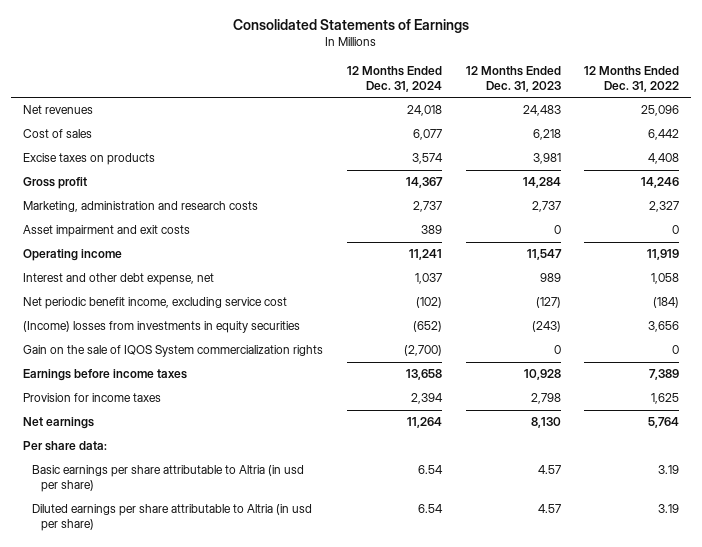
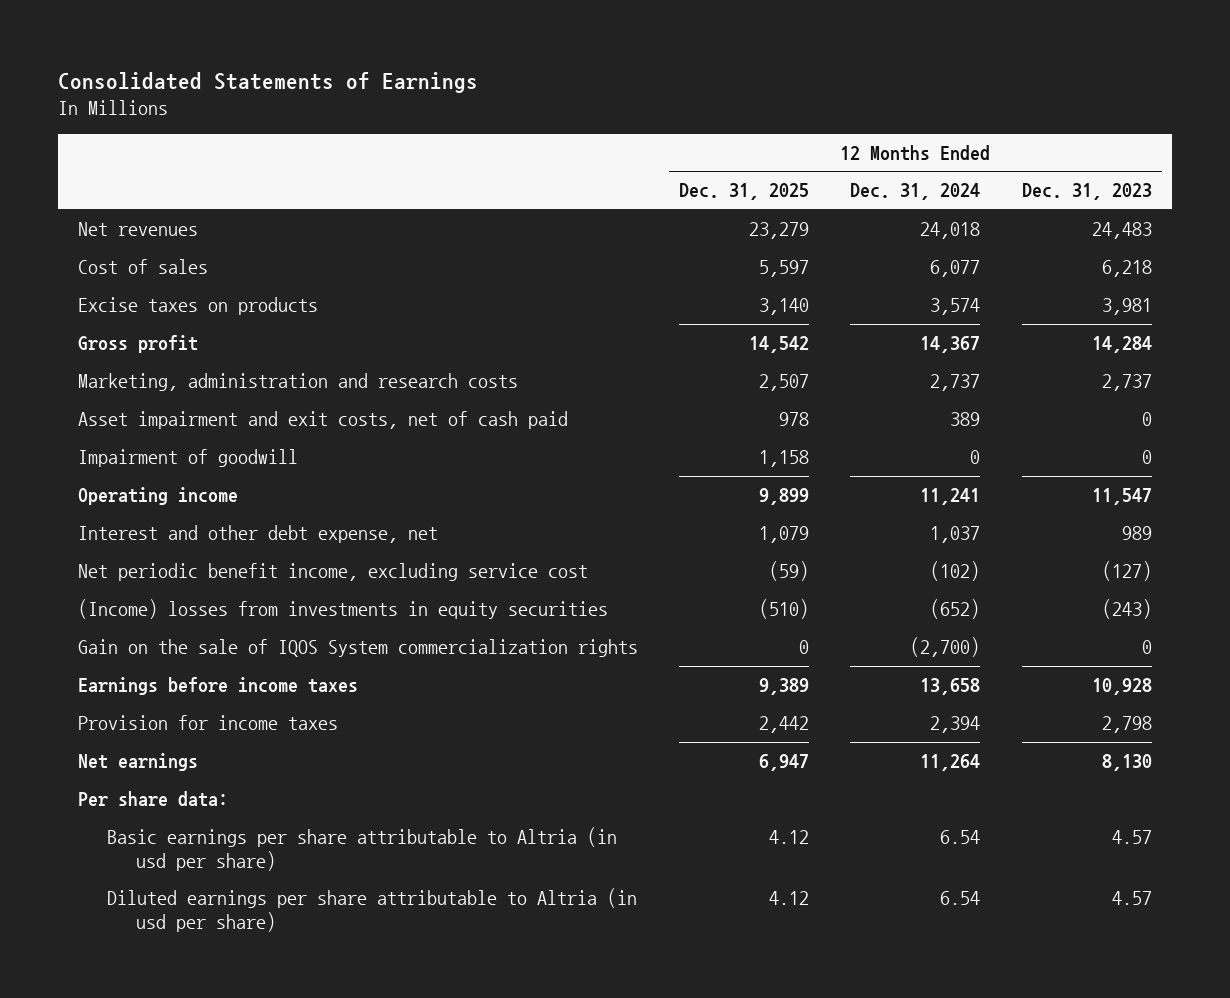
[584,65,680,92] 12 Months Ended Dec. 31, 2022 -> none
none -> [679,183,810,201] Dec. 31, 2025
[22,225,190,238] Asset impairment and exit costs -> [78,410,569,429] Asset impairment and exit costs, net of cash paid
none -> [78,448,299,467] Impairment of goodwill

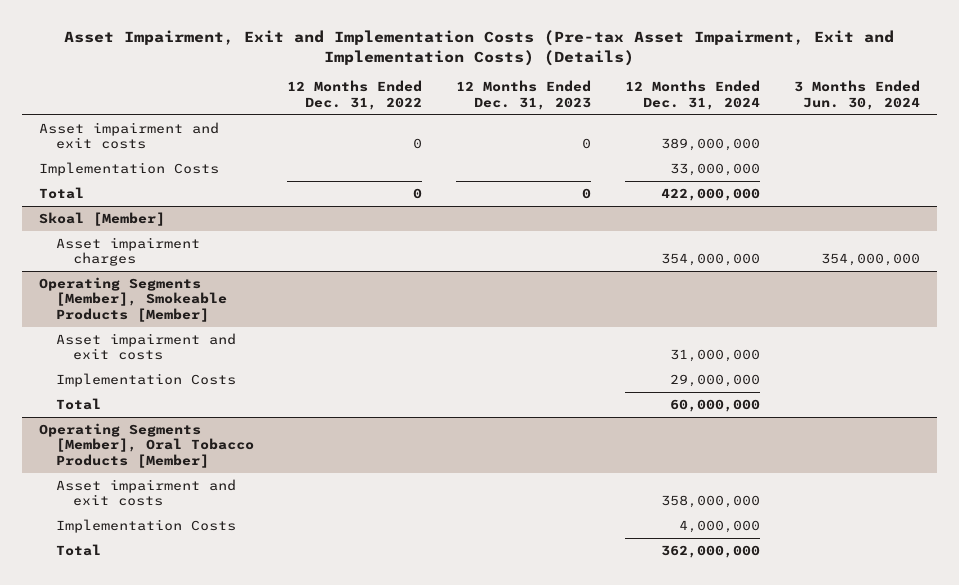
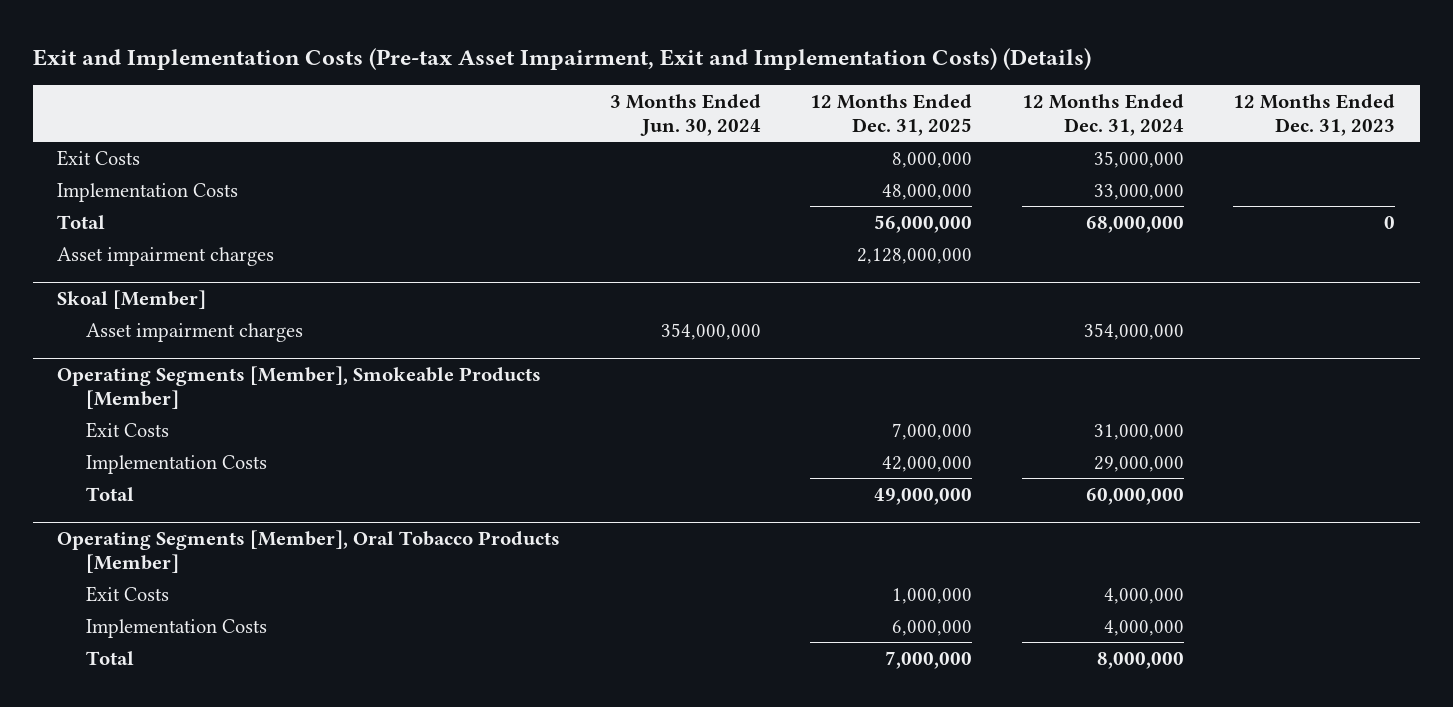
[64,29,895,66] Asset Impairment, Exit and Implementation Costs (Pre-tax Asset Impairment, Exit and Implementation Costs) (Details) -> [32,47,1091,70] Exit and Implementation Costs (Pre-tax Asset Impairment, Exit and Implementation Costs) (Details)
[287,80,423,110] 12 Months Ended Dec. 31, 2022 -> none
none -> [810,93,973,137] 12 Months Ended Dec. 31, 2025
[38,121,219,150] Asset impairment and exit costs -> none
none -> [57,149,141,166] Exit Costs
[661,187,761,201] 422,000,000 -> [1085,215,1184,233] 68,000,000
none -> [57,246,275,266] Asset impairment charges
[55,332,236,361] Asset impairment and exit costs -> none
none -> [85,421,169,438] Exit Costs
[55,478,236,507] Asset impairment and exit costs -> none
none -> [85,585,169,602] Exit Costs
[661,544,761,558] 362,000,000 -> [1096,651,1184,669] 8,000,000

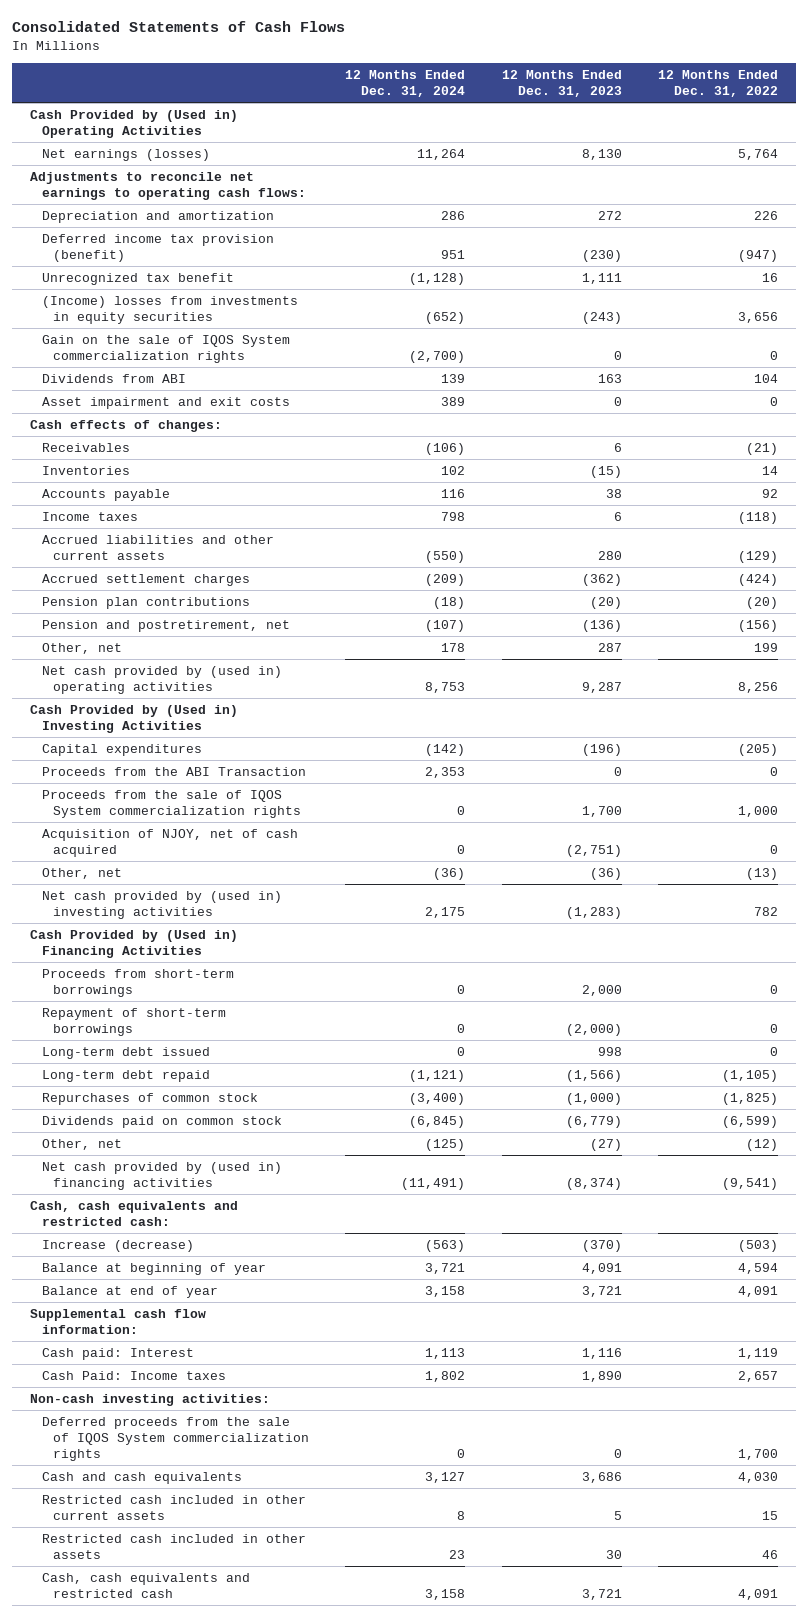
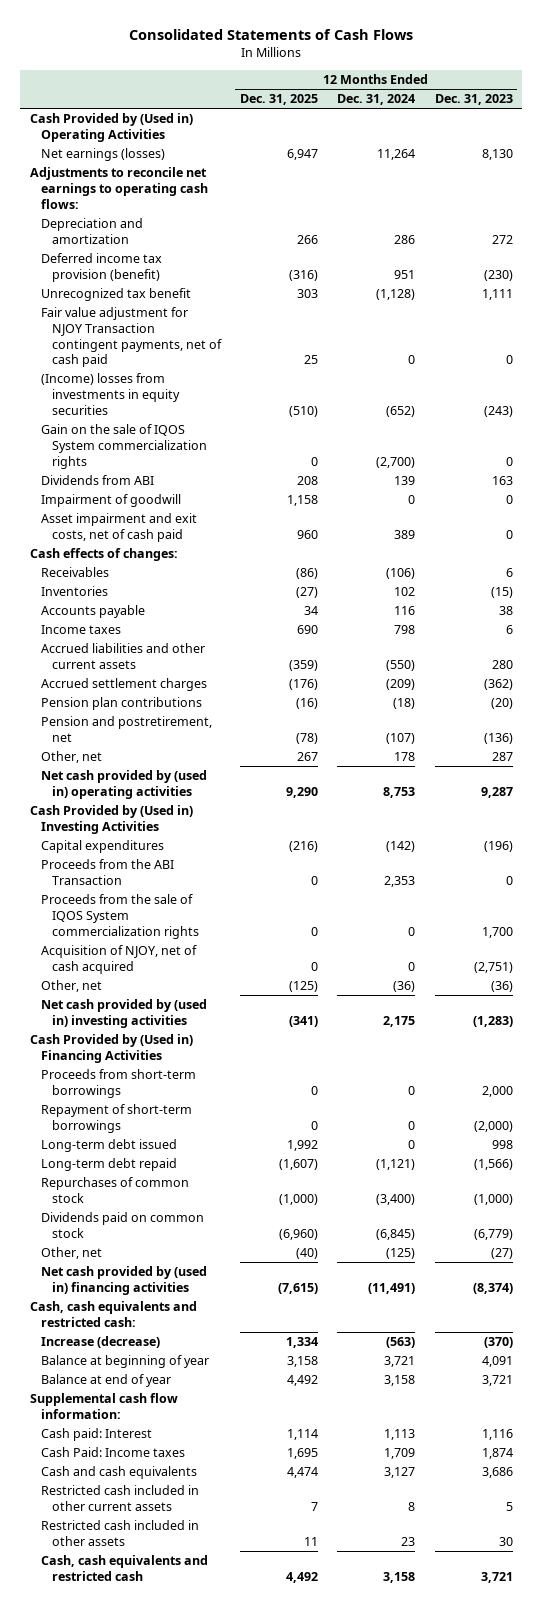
[657,69,778,97] 12 Months Ended Dec. 31, 2022 -> none
none -> [240,94,319,106] Dec. 31, 2025
none -> [41,307,222,368] Fair value adjustment for NJOY Transaction contingent payments, net of cash paid
none -> [41,494,182,508] Impairment of goodwill
[41,396,290,409] Asset impairment and exit costs -> [41,513,198,542] Asset impairment and exit costs, net of cash paid
[30,1393,271,1406] Non-cash investing activities: -> none
[41,1416,310,1461] Deferred proceeds from the sale of IQOS System commercialization rights -> none
[425,1370,466,1382] 1,802 -> [384,1448,416,1460] 1,709
[581,1370,622,1382] 1,890 -> [481,1448,513,1460] 1,874

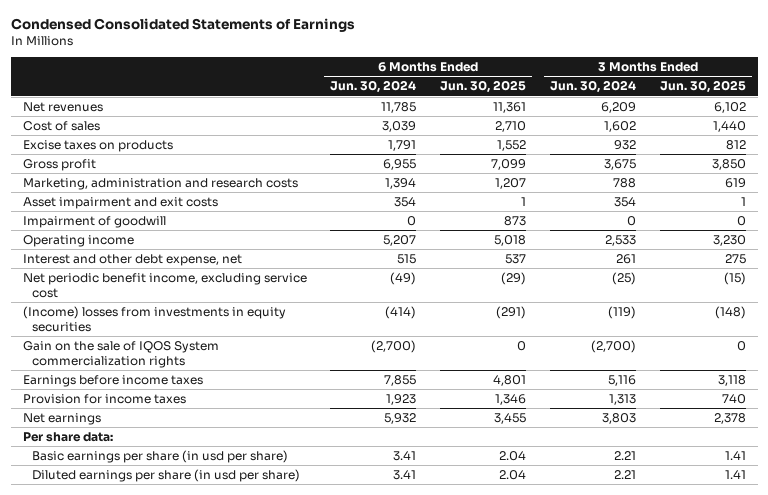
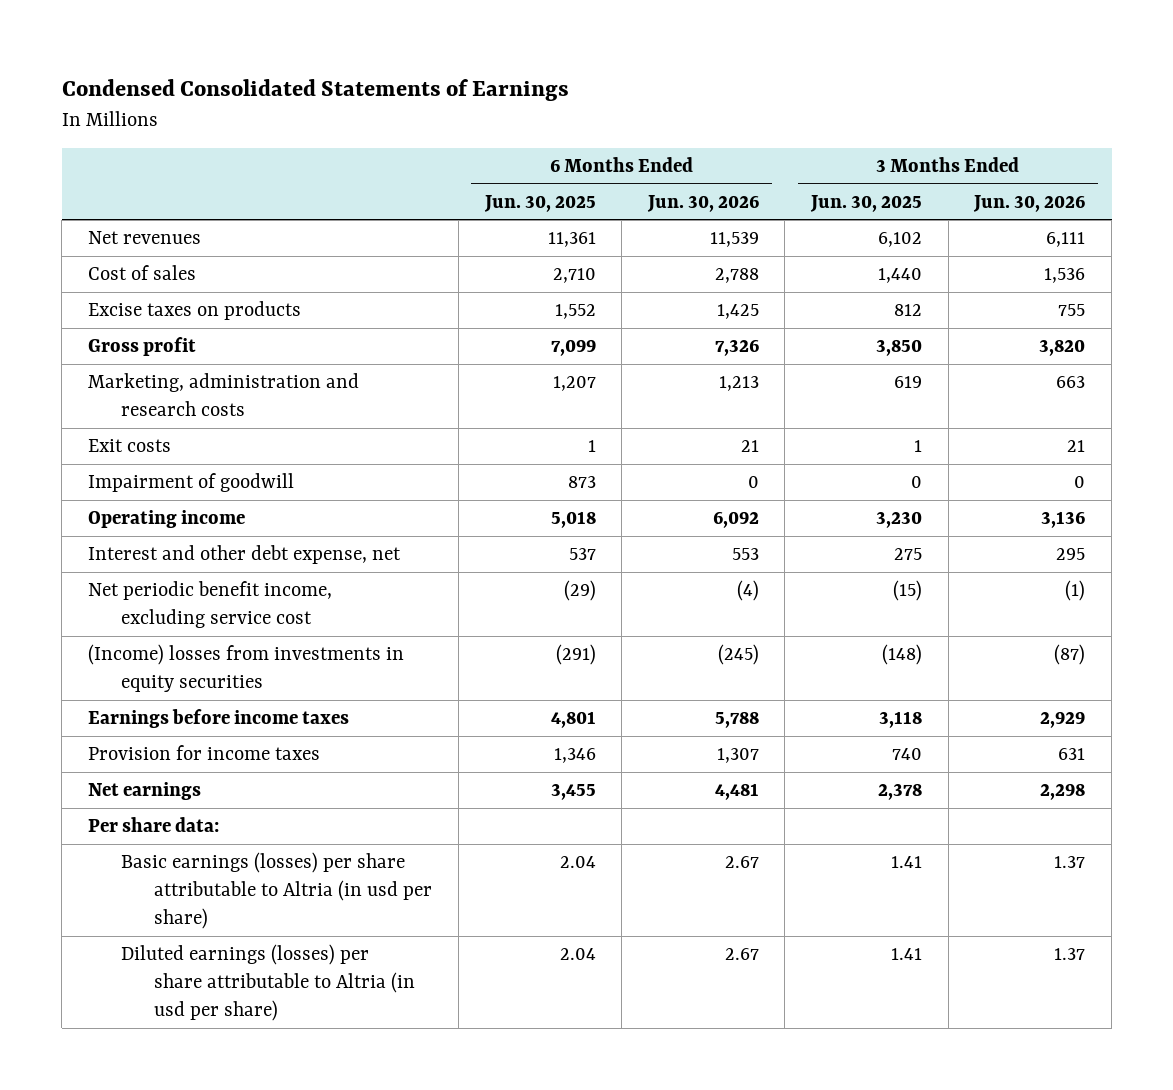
[330,80,417,94] Jun. 30, 2024 -> none
[549,80,636,94] Jun. 30, 2024 -> none
none -> [646,194,759,212] Jun. 30, 2026
none -> [973,194,1086,212] Jun. 30, 2026
[22,197,218,210] Asset impairment and exit costs -> none
none -> [87,439,171,453] Exit costs
[22,341,219,368] Gain on the sale of IQOS System commercialization rights -> none
[31,450,288,464] Basic earnings per share (in usd per share) -> [120,852,433,930] Basic earnings (losses) per share attributable to Altria (in usd per share)
[31,469,300,483] Diluted earnings per share (in usd per share) -> [120,944,416,1022] Diluted earnings (losses) per share attributable to Altria (in usd per share)

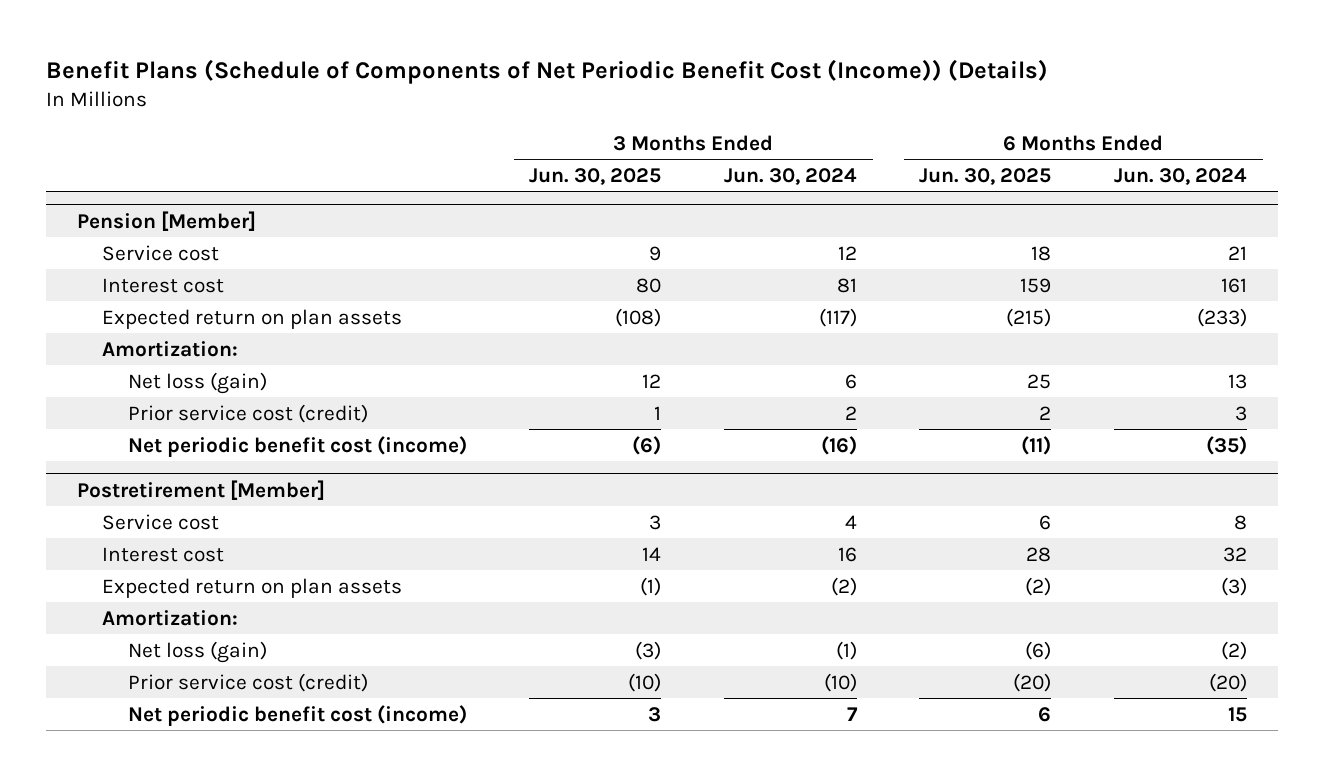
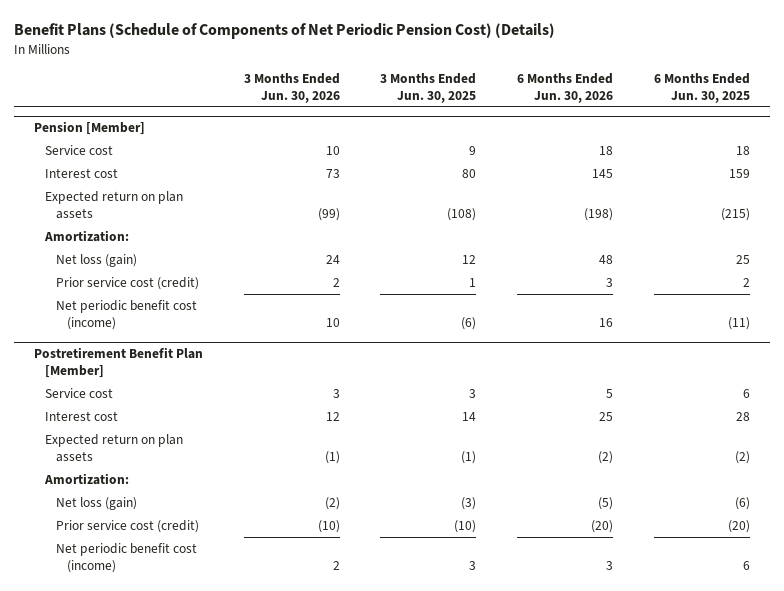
[45,59,1048,85] Benefit Plans (Schedule of Components of Net Periodic Benefit Cost (Income)) (Details) -> [13,22,555,39] Benefit Plans (Schedule of Components of Net Periodic Pension Cost) (Details)
[723,167,857,185] Jun. 30, 2024 -> none
[1114,167,1248,185] Jun. 30, 2024 -> none
none -> [243,73,340,103] 3 Months Ended Jun. 30, 2026
none -> [517,73,614,103] 6 Months Ended Jun. 30, 2026
[76,479,325,500] Postretirement [Member] -> [34,347,204,378] Postretirement Benefit Plan [Member]

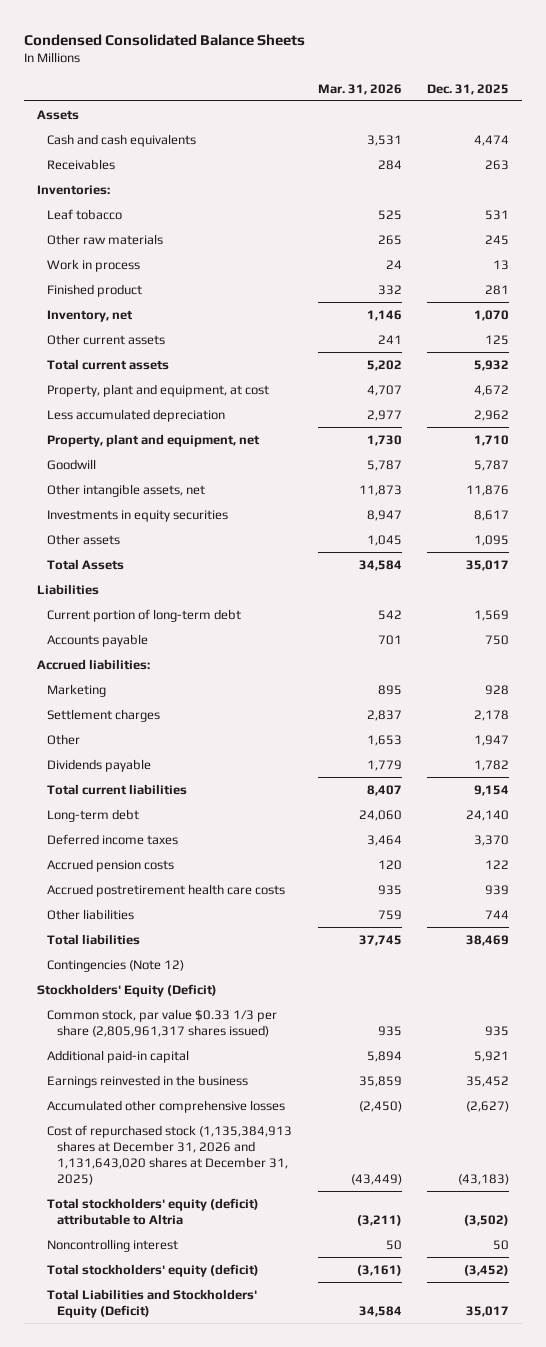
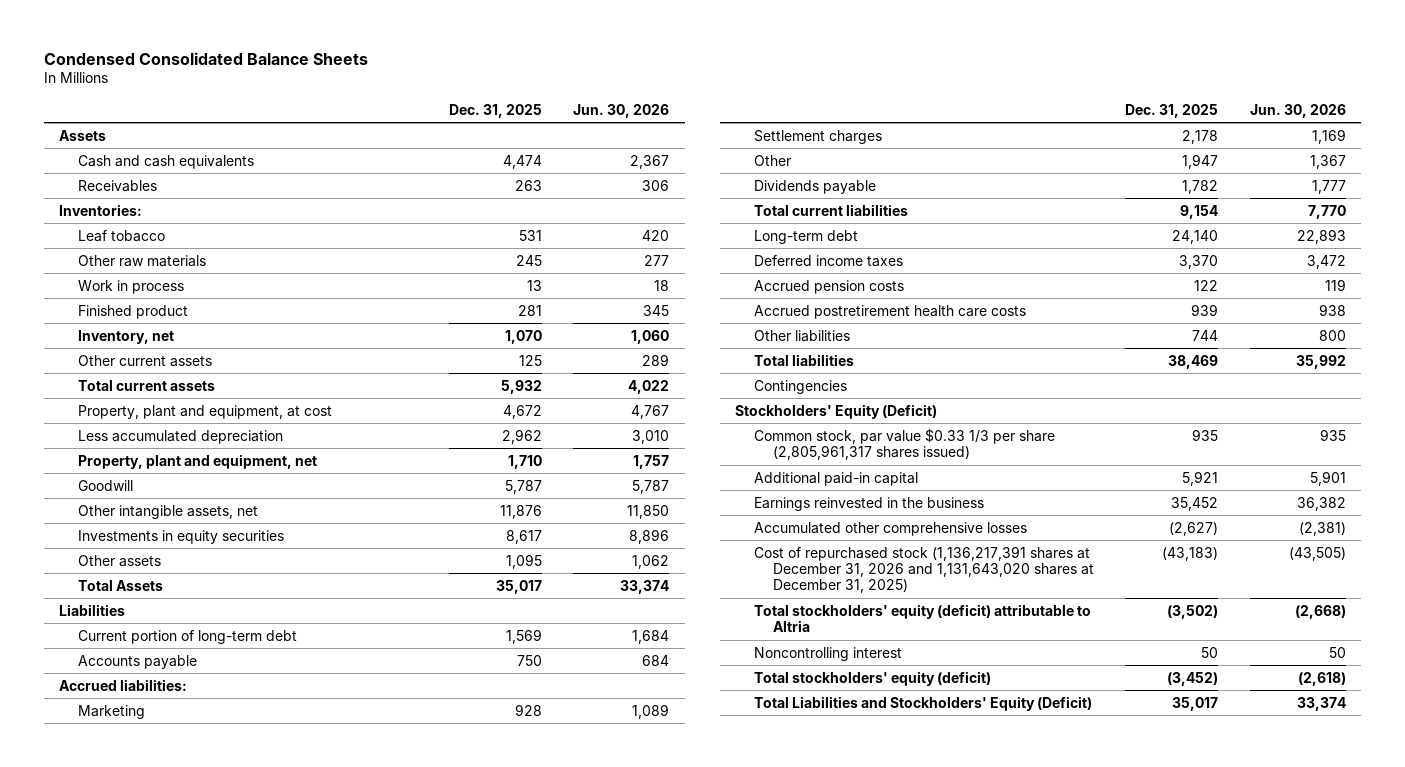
[317,83,402,95] Mar. 31, 2026 -> none
none -> [573,103,670,118] Jun. 30, 2026
[46,959,184,972] Contingencies (Note 12) -> [754,379,848,394] Contingencies
[46,1124,292,1185] Cost of repurchased stock (1,135,384,913 shares at December 31, 2026 and 1,131,643,020 shares at December 31, 2025) -> [754,545,1094,594] Cost of repurchased stock (1,136,217,391 shares at December 31, 2026 and 1,131,643,020 shares at December 31, 2025)

